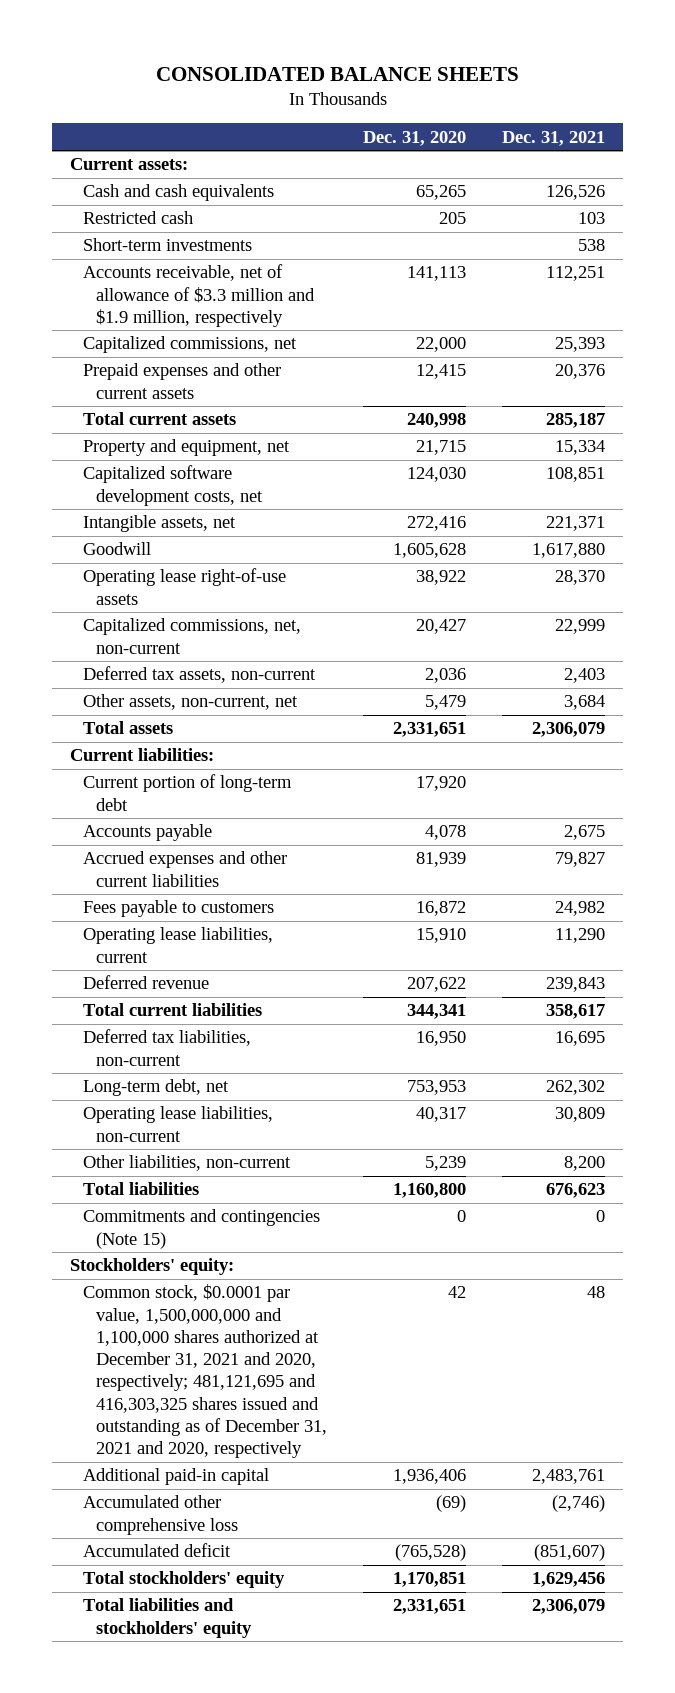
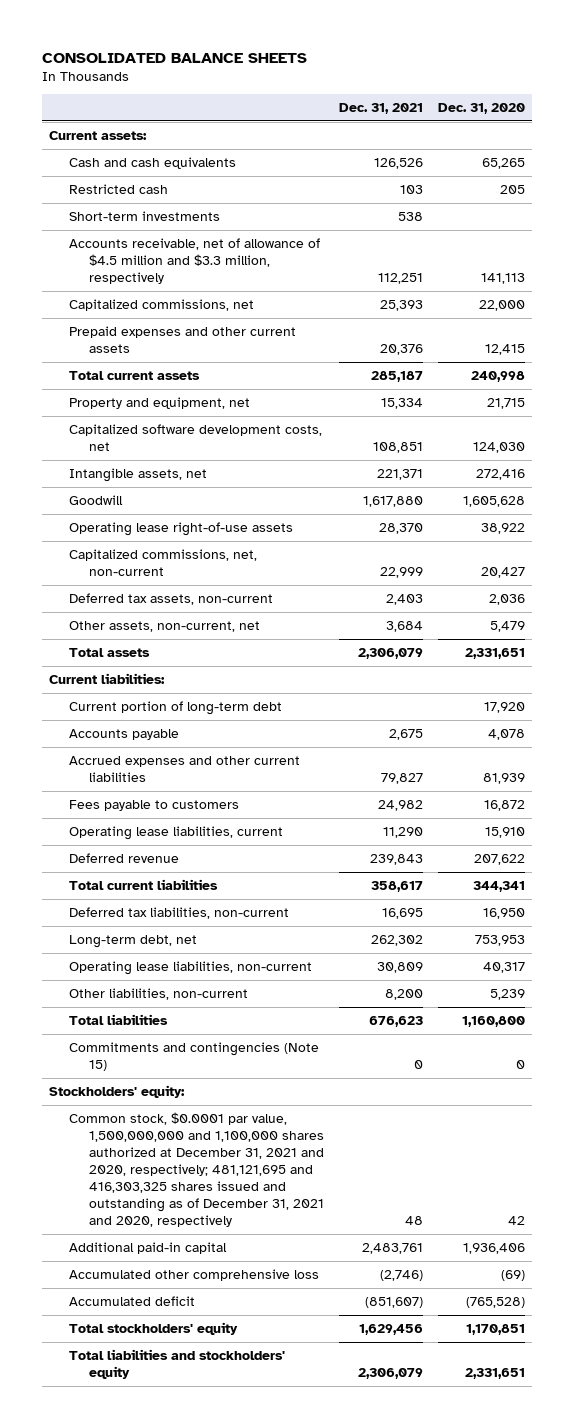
[83,264,315,327] Accounts receivable, net of allowance of $3.3 million and $1.9 million, respectively -> [69,237,321,284] Accounts receivable, net of allowance of $4.5 million and $3.3 million, respectively

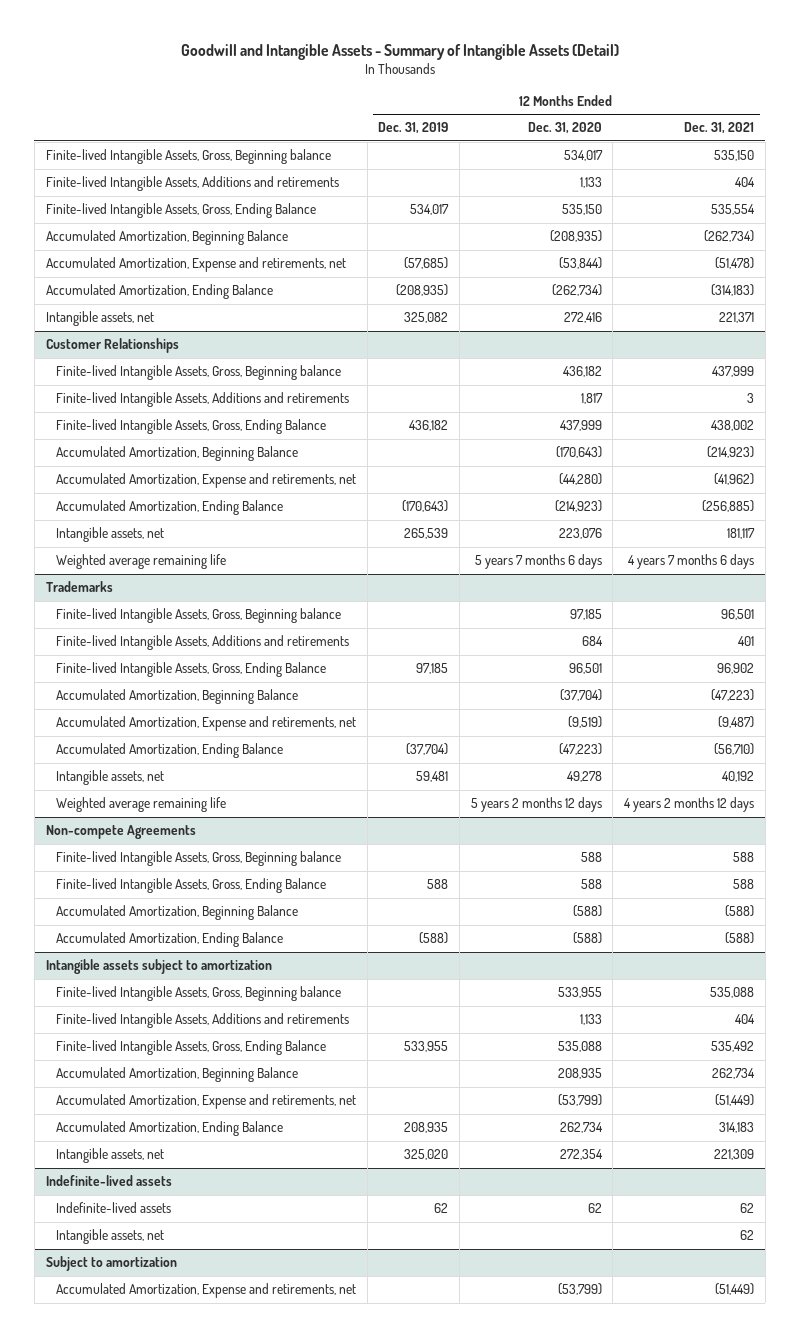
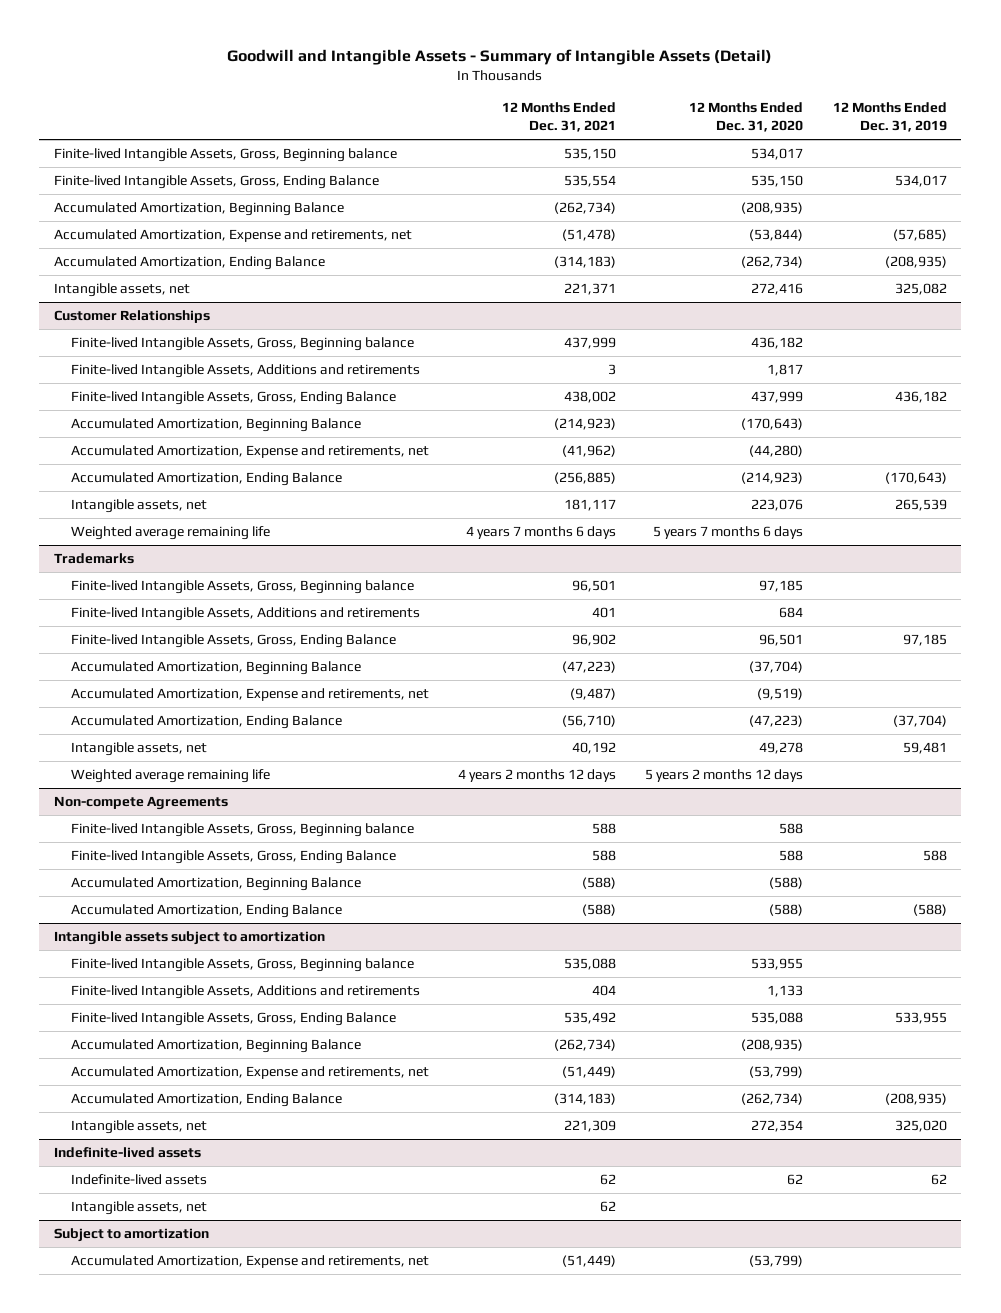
[45,176,339,192] Finite-lived Intangible Assets, Additions and retirements -> none
[557,1068,602,1080] 208,935 -> [741,1039,804,1052] (208,935)
[712,1068,756,1080] 262,734 -> [554,1039,617,1052] (262,734)
[404,1122,449,1134] 208,935 -> [884,1093,947,1106] (208,935)
[559,1122,603,1134] 262,734 -> [741,1093,804,1106] (262,734)
[719,1122,755,1134] 314,183 -> [554,1093,617,1106] (314,183)

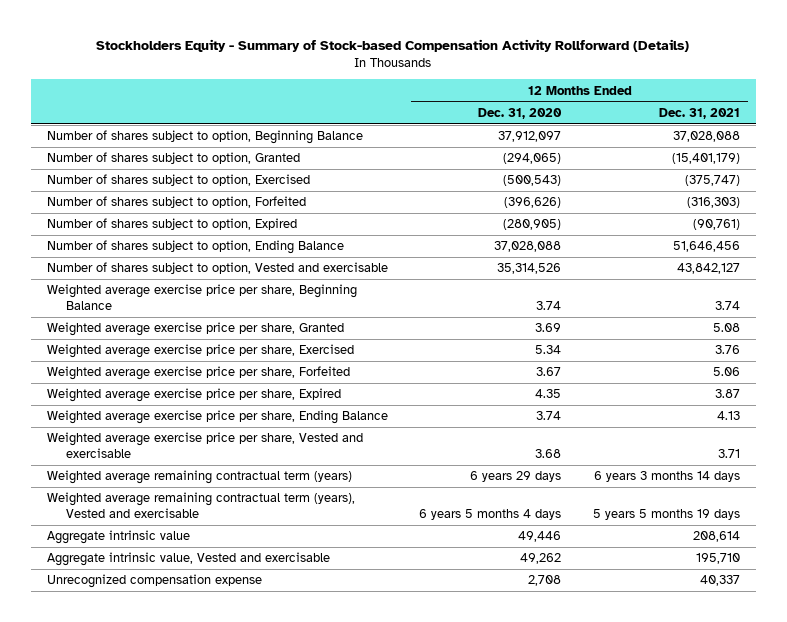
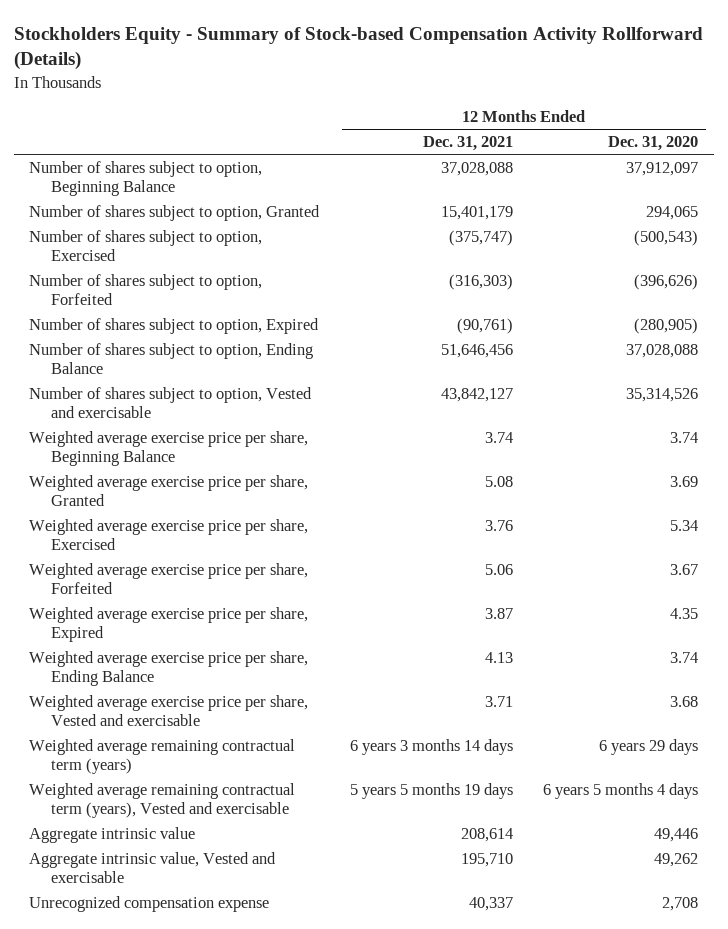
[503,153,562,165] (294,065) -> [646,205,699,220] 294,065
[671,153,740,165] (15,401,179) -> [440,205,513,220] 15,401,179

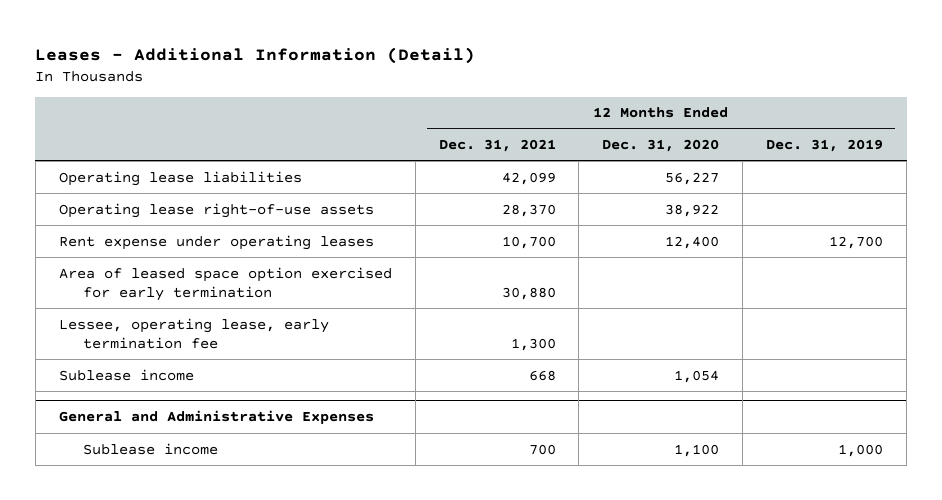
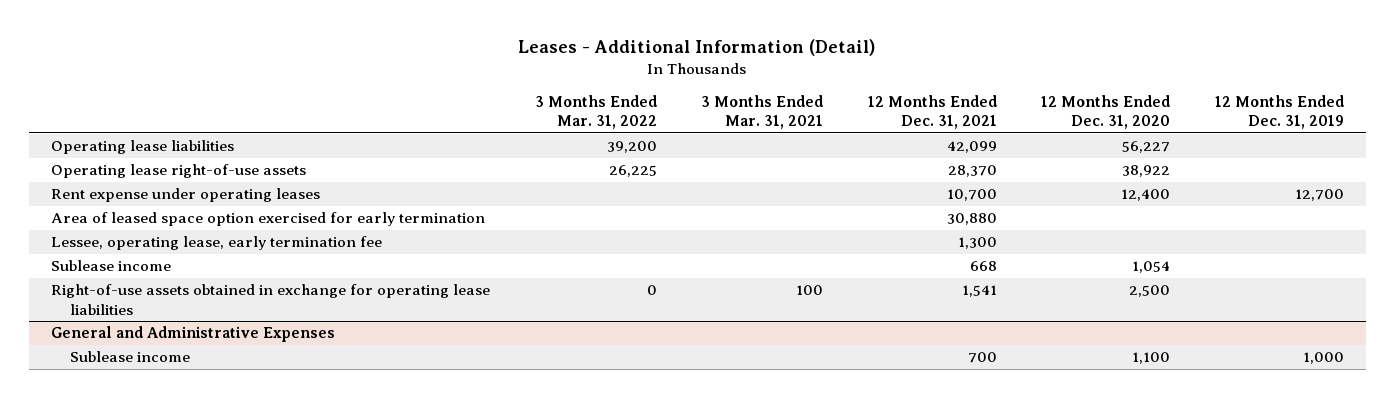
none -> [534,94,657,130] 3 Months Ended Mar. 31, 2022
none -> [701,94,824,130] 3 Months Ended Mar. 31, 2021
none -> [51,284,491,315] Right-of-use assets obtained in exchange for operating lease liabilities

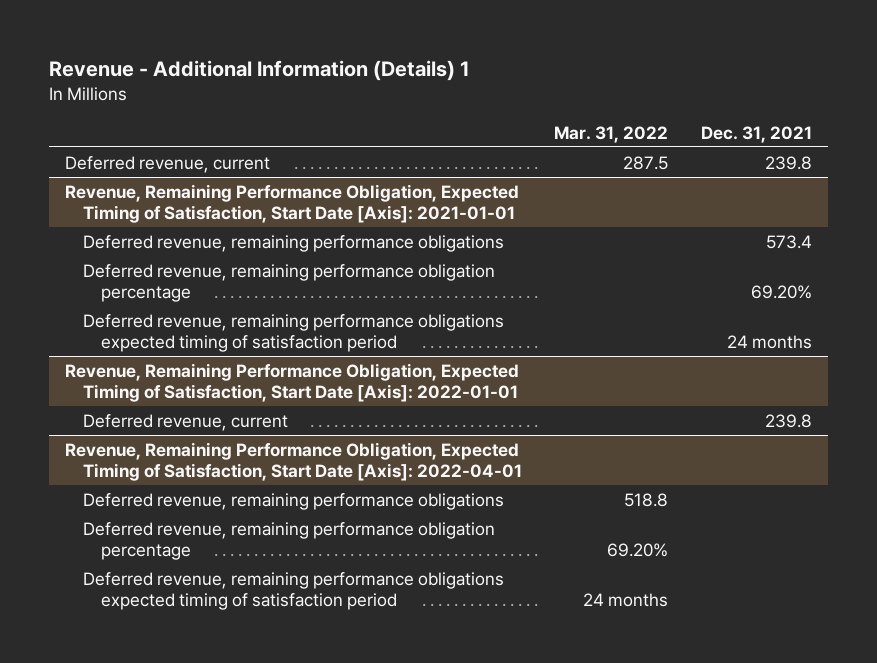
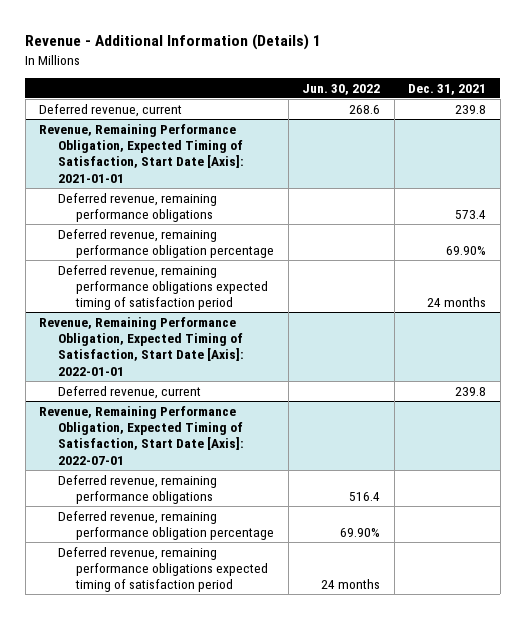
[554,125,669,143] Mar. 31, 2022 -> none
none -> [302,83,381,95] Jun. 30, 2022
[750,285,812,300] 69.20% -> [446,246,487,256] 69.90%
[65,441,523,482] Revenue, Remaining Performance Obligation, Expected Timing of Satisfaction, Start Date [Axis]: 2022-04-01 -> [39,405,244,465] Revenue, Remaining Performance Obligation, Expected Timing of Satisfaction, Start Date [Axis]: 2022-07-01

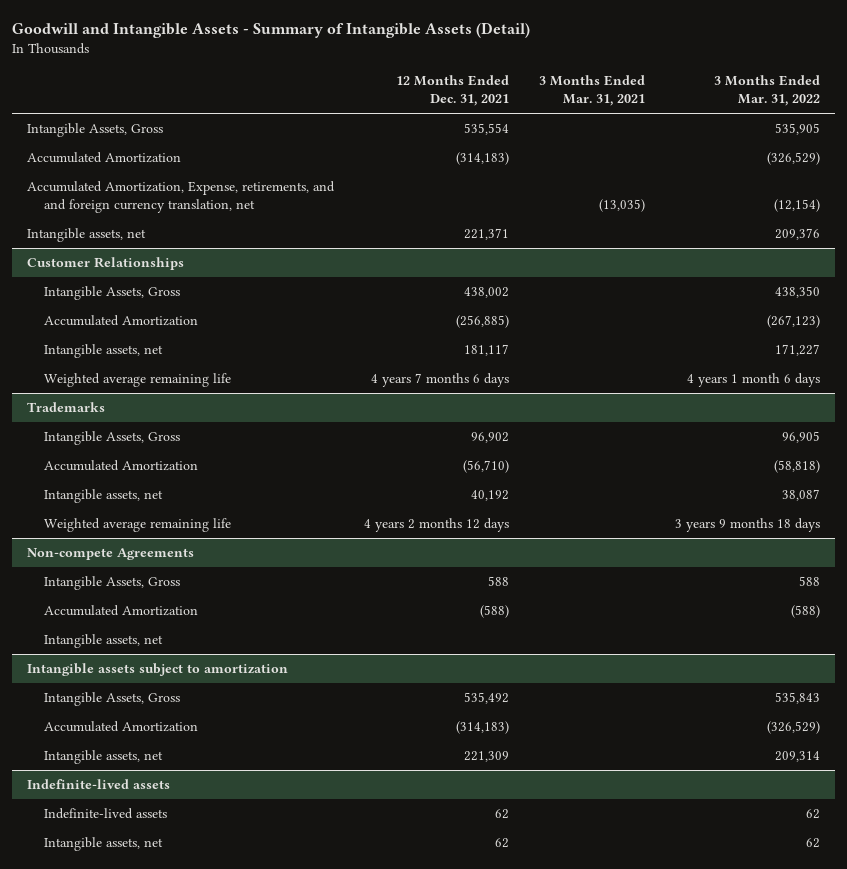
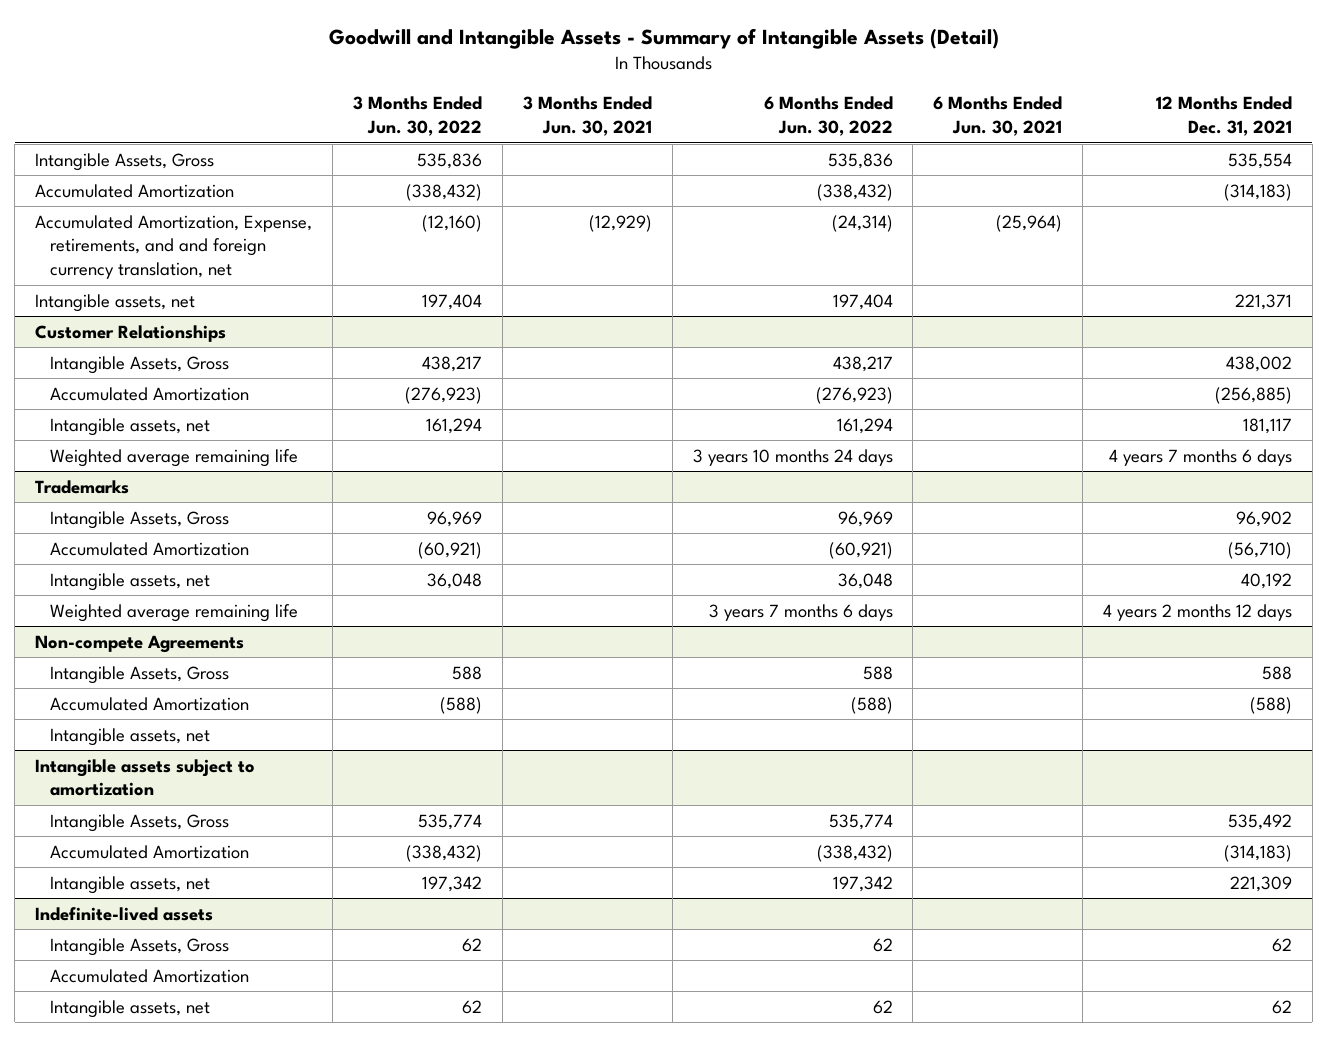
[539,75,646,107] 3 Months Ended Mar. 31, 2021 -> none
[714,75,821,107] 3 Months Ended Mar. 31, 2022 -> none
none -> [353,96,483,137] 3 Months Ended Jun. 30, 2022
none -> [522,96,652,137] 3 Months Ended Jun. 30, 2021
none -> [763,96,893,137] 6 Months Ended Jun. 30, 2022
none -> [933,96,1063,137] 6 Months Ended Jun. 30, 2021
[43,807,167,819] Indefinite-lived assets -> none
none -> [50,937,230,956] Intangible Assets, Gross
none -> [50,968,250,983] Accumulated Amortization

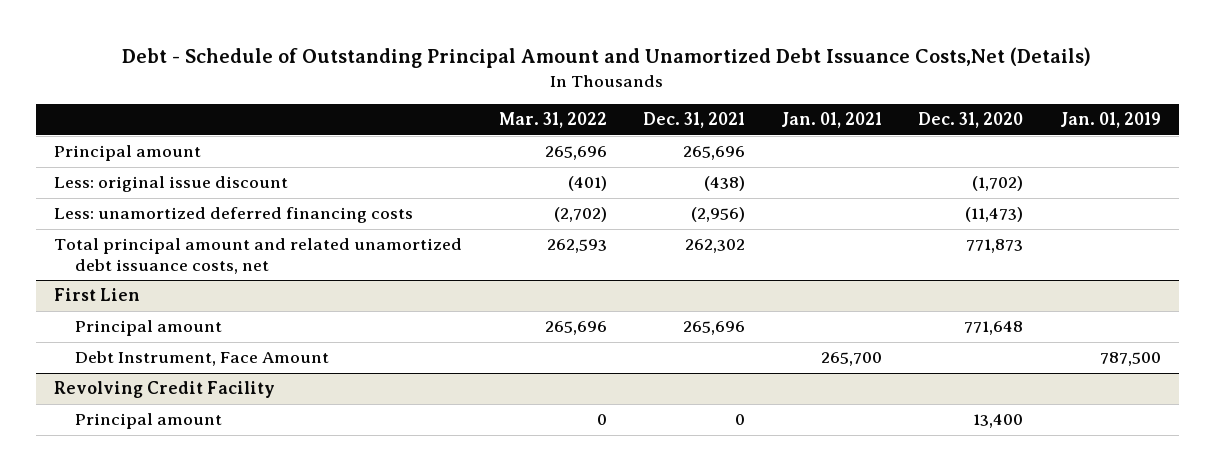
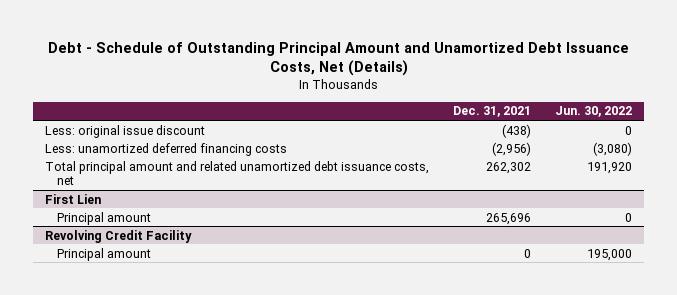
[122,47,1092,69] Debt - Schedule of Outstanding Principal Amount and Unamortized Debt Issuance Costs,Net (Details) -> [47,41,629,77] Debt - Schedule of Outstanding Principal Amount and Unamortized Debt Issuance Costs, Net (Details)
[498,112,607,129] Mar. 31, 2022 -> none
[781,112,883,129] Jan. 01, 2021 -> none
[918,112,1024,129] Dec. 31, 2020 -> none
[1059,112,1161,129] Jan. 01, 2019 -> none
none -> [554,106,632,118] Jun. 30, 2022
[54,145,202,162] Principal amount -> none
[75,351,330,367] Debt Instrument, Face Amount -> none

